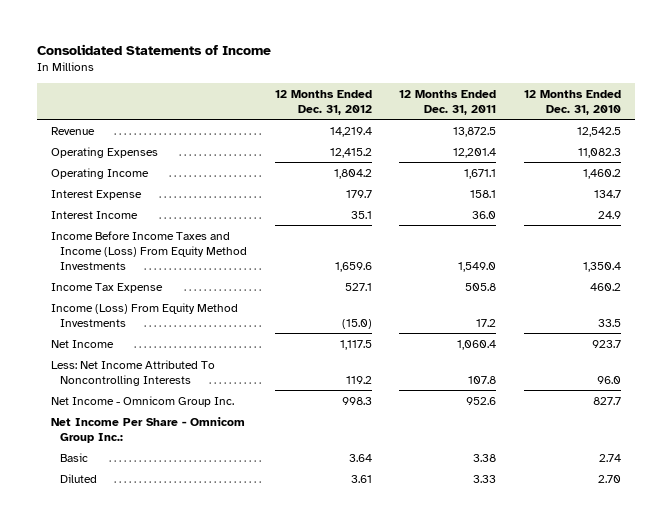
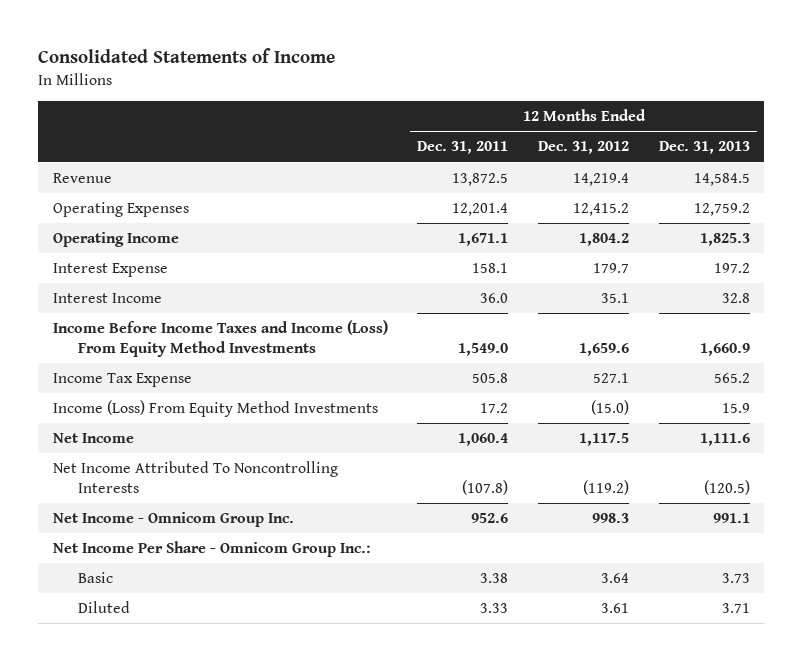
[524,89,622,115] 12 Months Ended Dec. 31, 2010 -> none
none -> [658,141,750,155] Dec. 31, 2013
[50,359,215,386] Less: Net Income Attributed To Noncontrolling Interests -> [52,461,338,493] Net Income Attributed To Noncontrolling Interests
[345,375,372,384] 119.2 -> [583,479,630,495] (119.2)
[468,375,497,384] 107.8 -> [462,479,509,495] (107.8)

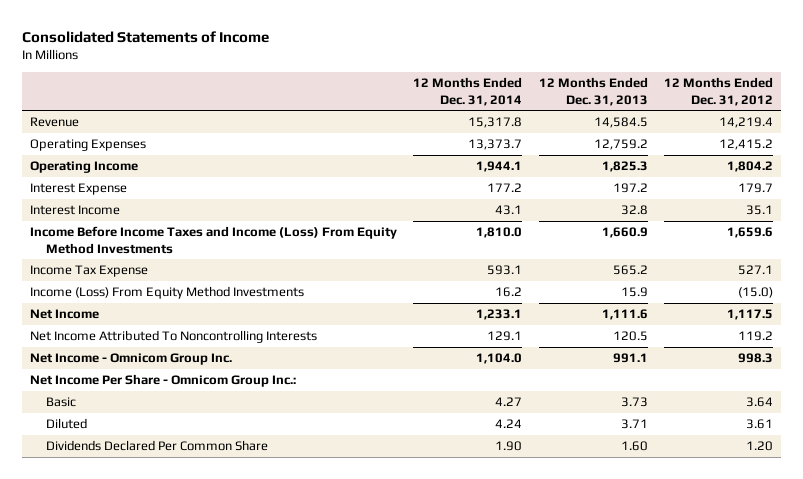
[417,141,509,155] Dec. 31, 2011 -> none
none -> [413,77,523,106] 12 Months Ended Dec. 31, 2014
[583,479,630,495] (119.2) -> [738,331,774,342] 119.2
[703,479,750,495] (120.5) -> [612,331,648,342] 120.5
none -> [45,440,268,452] Dividends Declared Per Common Share

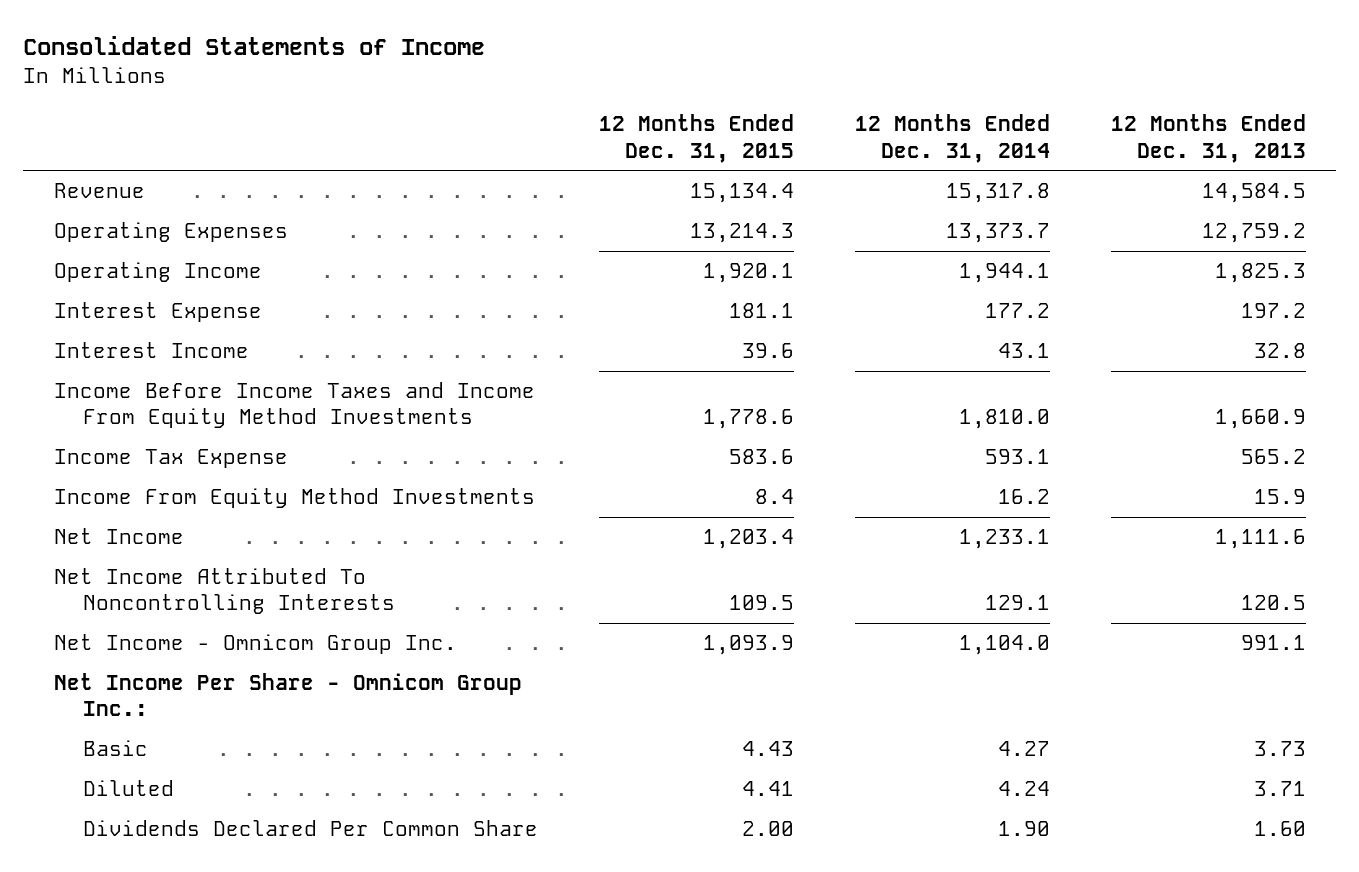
[664,77,774,106] 12 Months Ended Dec. 31, 2012 -> none
none -> [598,114,794,163] 12 Months Ended Dec. 31, 2015
[30,226,398,254] Income Before Income Taxes and Income (Loss) From Equity Method Investments -> [53,382,535,429] Income Before Income Taxes and Income From Equity Method Investments
[30,286,305,300] Income (Loss) From Equity Method Investments -> [53,488,535,509] Income From Equity Method Investments

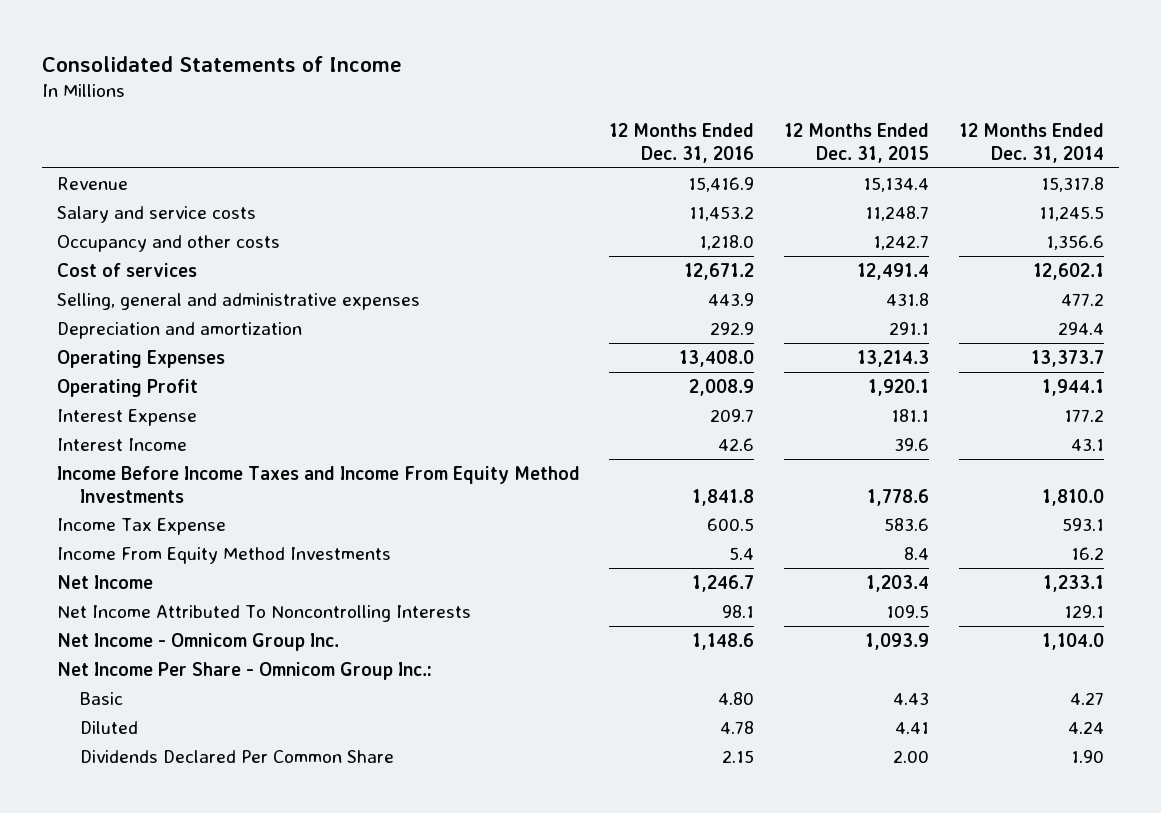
[1110,114,1306,163] 12 Months Ended Dec. 31, 2013 -> none
none -> [609,123,755,164] 12 Months Ended Dec. 31, 2016
none -> [56,205,256,223] Salary and service costs
none -> [56,234,280,252] Occupancy and other costs
none -> [56,262,197,277] Cost of services
none -> [56,292,420,310] Selling, general and administrative expenses
none -> [56,321,302,339] Depreciation and amortization
[53,262,262,283] Operating Income -> [56,378,198,397] Operating Profit

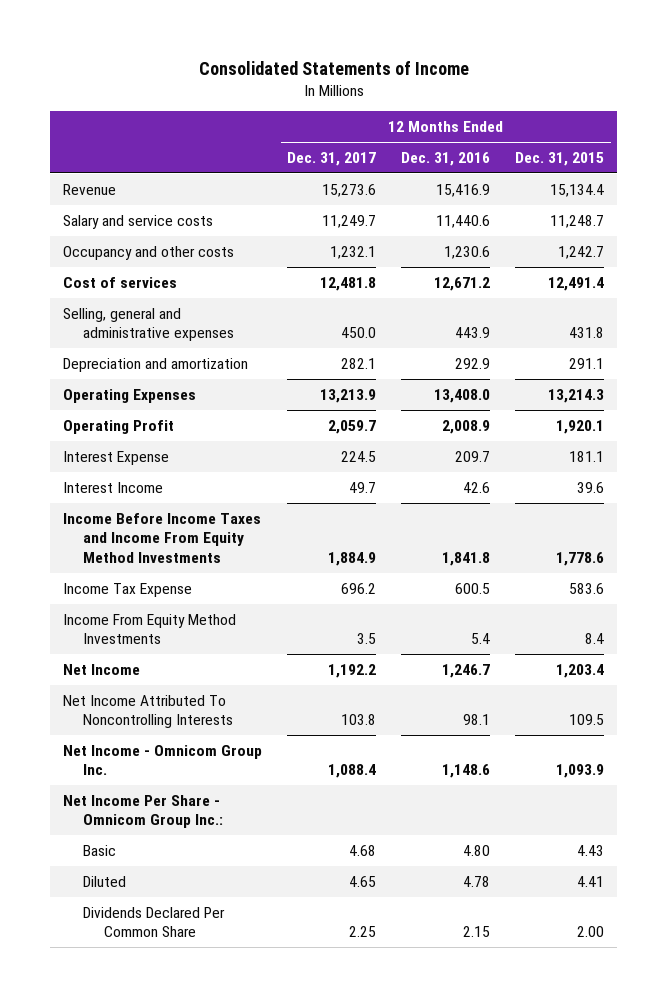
[959,123,1105,164] 12 Months Ended Dec. 31, 2014 -> none
none -> [287,152,377,167] Dec. 31, 2017
[689,205,755,221] 11,453.2 -> [436,214,491,228] 11,440.6
[699,234,755,250] 1,218.0 -> [444,245,491,259] 1,230.6

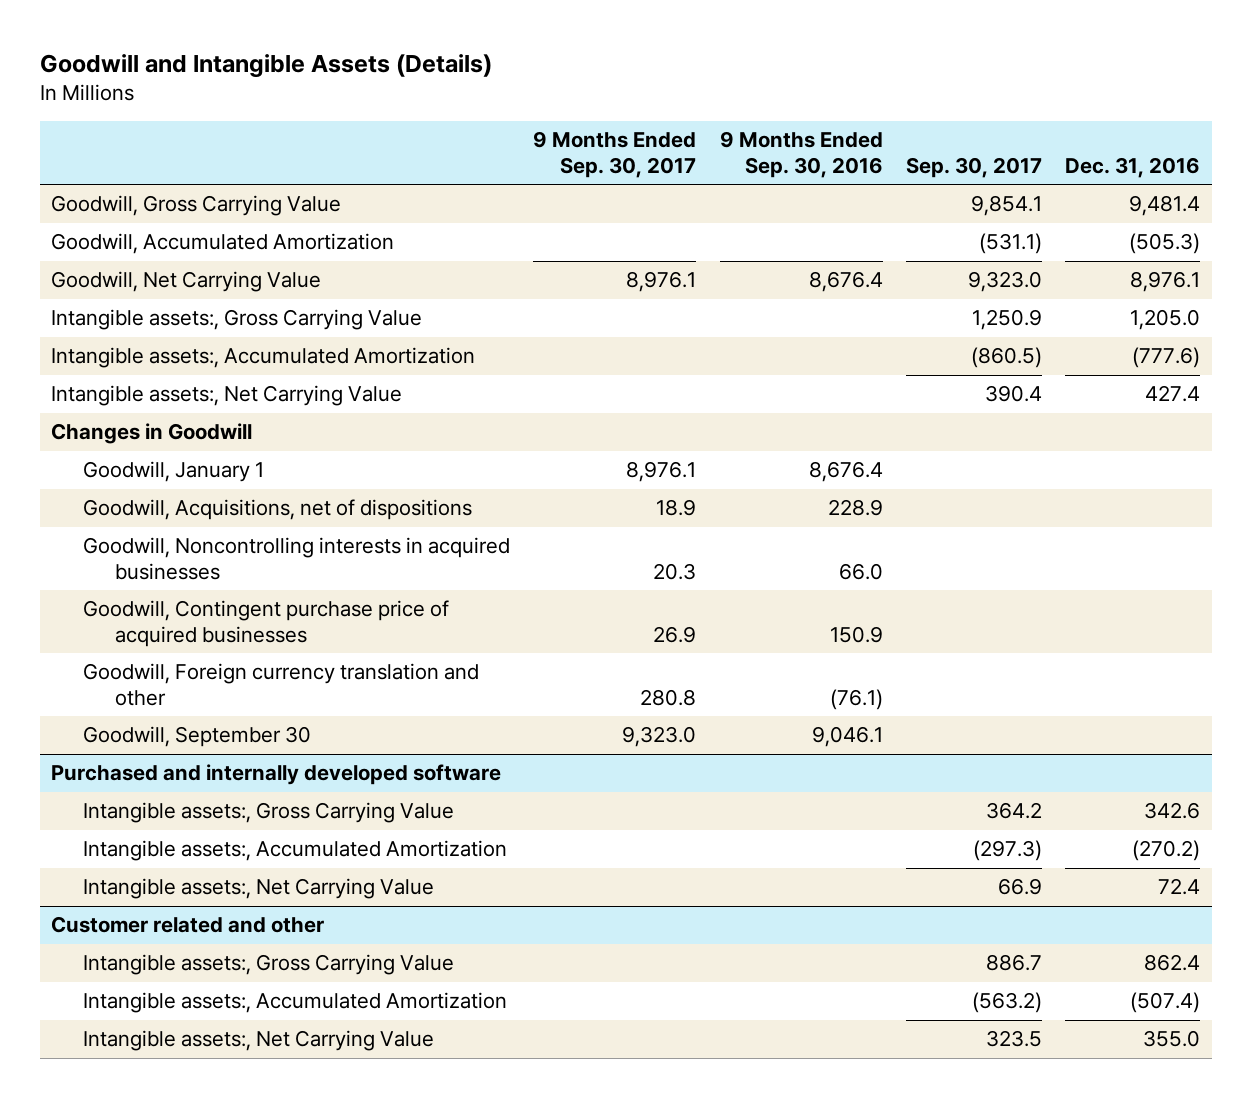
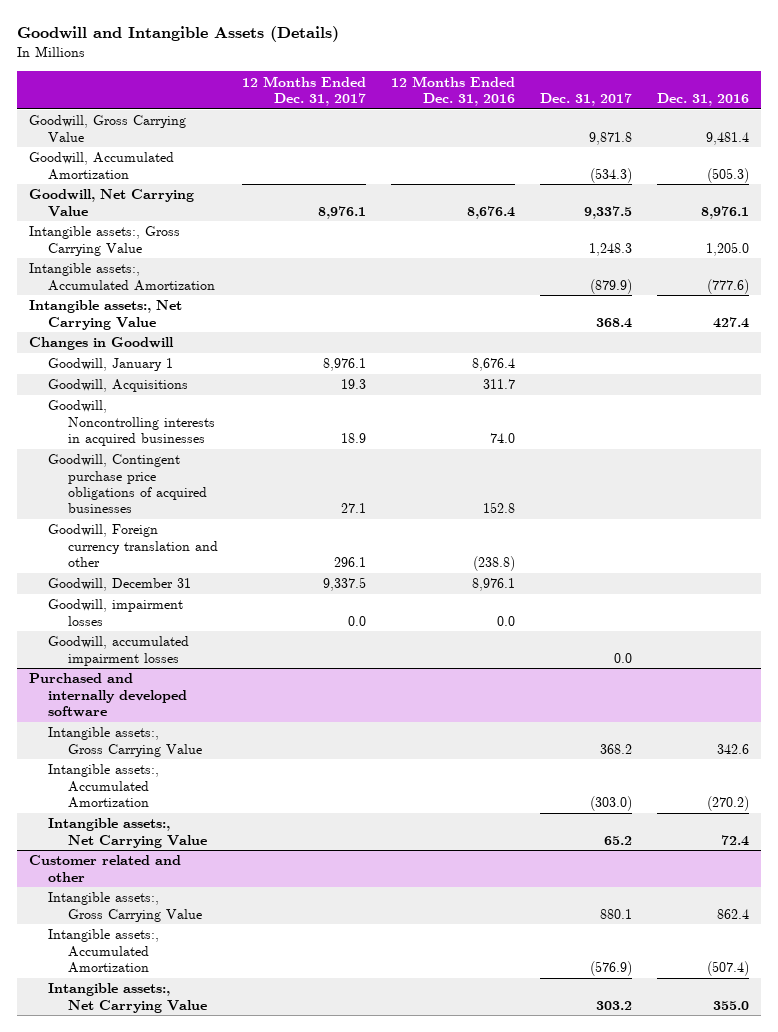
[533,131,697,178] 9 Months Ended Sep. 30, 2017 -> none
[719,131,883,178] 9 Months Ended Sep. 30, 2016 -> none
[905,156,1042,178] Sep. 30, 2017 -> none
none -> [242,75,367,106] 12 Months Ended Dec. 31, 2017
none -> [391,75,516,106] 12 Months Ended Dec. 31, 2016
none -> [539,92,632,106] Dec. 31, 2017
[83,499,473,521] Goodwill, Acquisitions, net of dispositions -> [48,379,189,393] Goodwill, Acquisitions
[83,600,450,647] Goodwill, Contingent purchase price of acquired businesses -> [48,454,207,514] Goodwill, Contingent purchase price obligations of acquired businesses
[83,726,312,748] Goodwill, September 30 -> [48,578,192,592] Goodwill, December 31
none -> [48,599,184,626] Goodwill, impairment losses
none -> [48,636,190,666] Goodwill, accumulated impairment losses

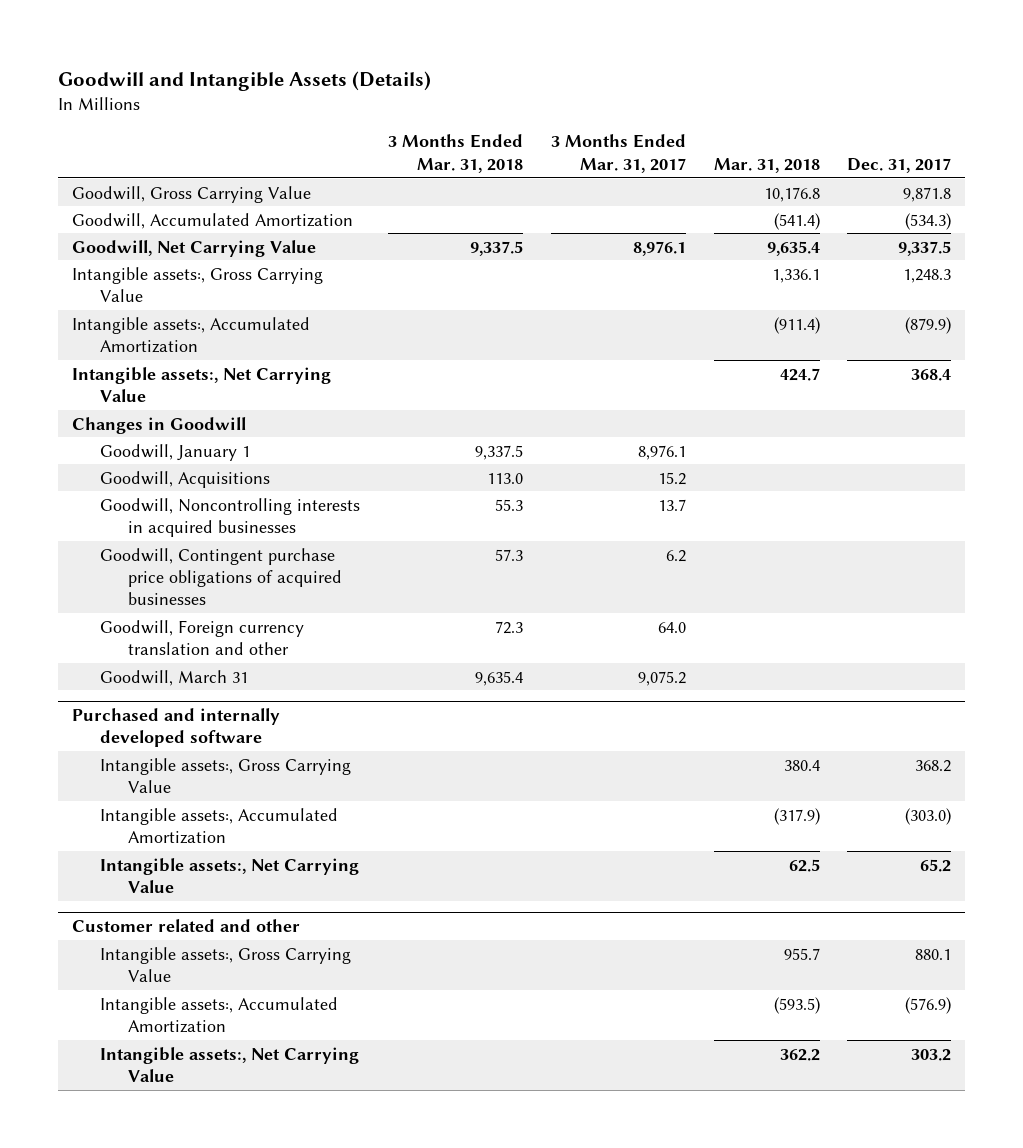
[242,75,367,106] 12 Months Ended Dec. 31, 2017 -> none
[391,75,516,106] 12 Months Ended Dec. 31, 2016 -> none
[656,92,749,106] Dec. 31, 2016 -> none
none -> [387,134,523,173] 3 Months Ended Mar. 31, 2018
none -> [550,134,686,173] 3 Months Ended Mar. 31, 2017
none -> [713,157,820,173] Mar. 31, 2018
[48,599,184,626] Goodwill, impairment losses -> none
[48,636,190,666] Goodwill, accumulated impairment losses -> none
[48,578,192,592] Goodwill, December 31 -> [100,669,249,686] Goodwill, March 31

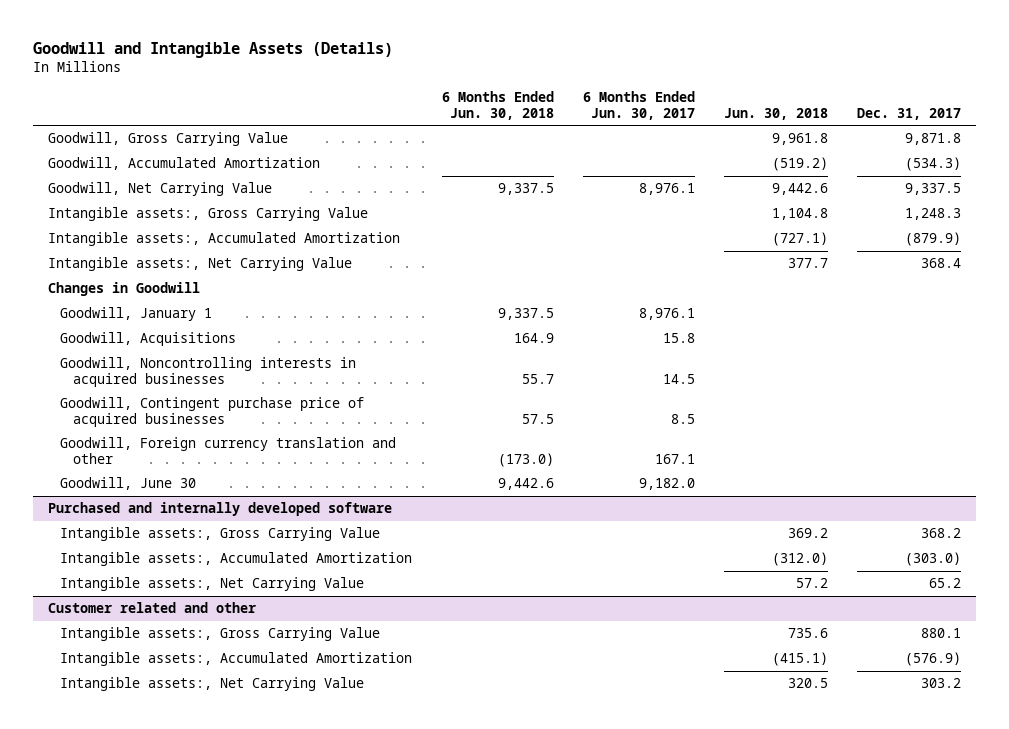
[387,134,523,173] 3 Months Ended Mar. 31, 2018 -> none
[550,134,686,173] 3 Months Ended Mar. 31, 2017 -> none
[713,157,820,173] Mar. 31, 2018 -> none
none -> [441,90,554,120] 6 Months Ended Jun. 30, 2018
none -> [582,90,695,120] 6 Months Ended Jun. 30, 2017
none -> [724,107,829,120] Jun. 30, 2018
[100,547,343,606] Goodwill, Contingent purchase price obligations of acquired businesses -> [60,397,365,427] Goodwill, Contingent purchase price of acquired businesses
[100,669,249,686] Goodwill, March 31 -> [60,477,197,491] Goodwill, June 30

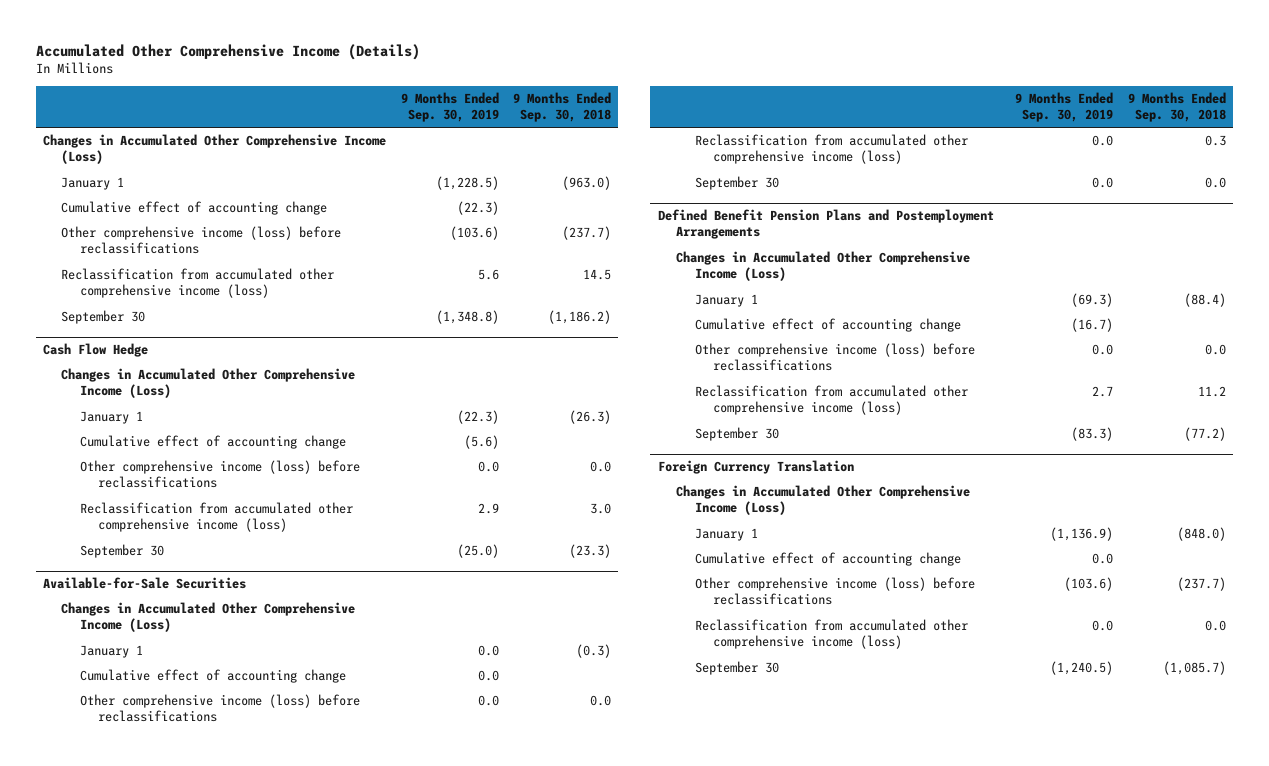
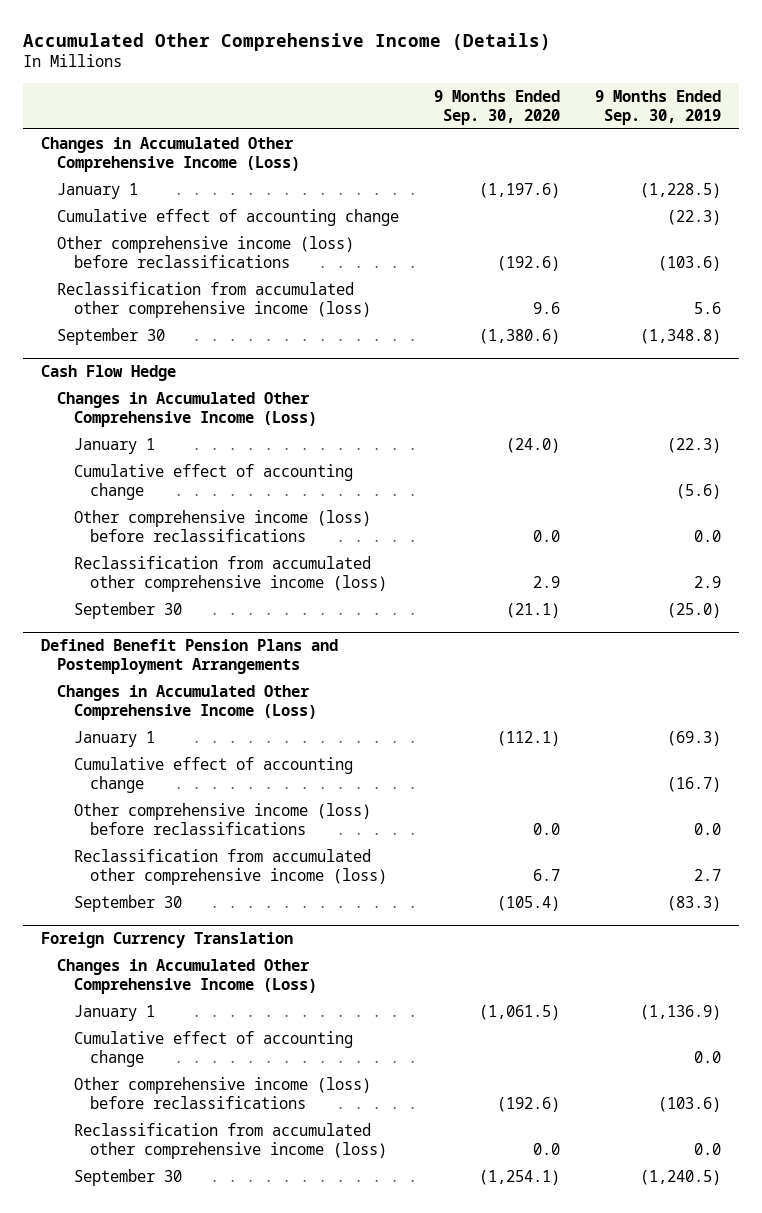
[513,91,612,123] 9 Months Ended Sep. 30, 2018 -> none
none -> [434,89,561,125] 9 Months Ended Sep. 30, 2020
[42,577,246,590] Available-for-Sale Securities -> none
[61,602,356,633] Changes in Accumulated Other Comprehensive Income (Loss) -> none
[79,645,143,659] January 1 -> none
[79,669,346,684] Cumulative effect of accounting change -> none
[79,694,360,723] Other comprehensive income (loss) before reclassifications -> none
[694,134,968,165] Reclassification from accumulated other comprehensive income (loss) -> none
[694,176,779,191] September 30 -> none

